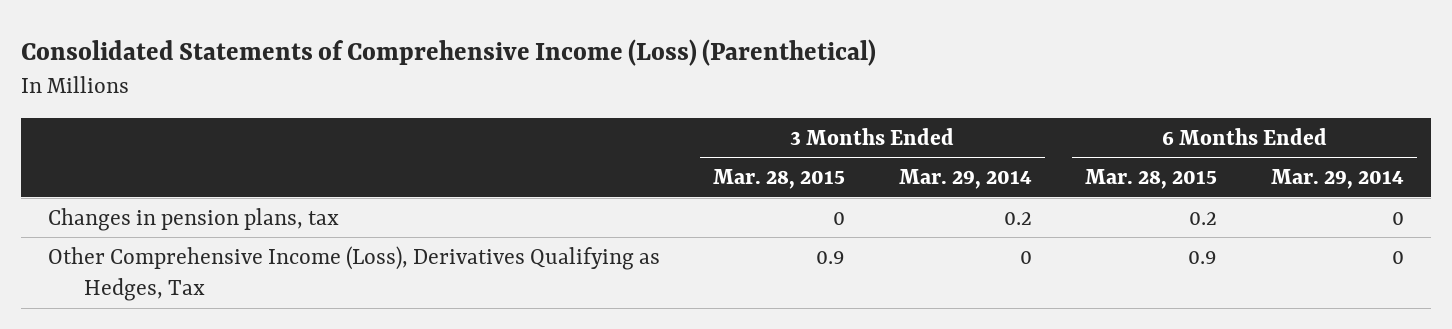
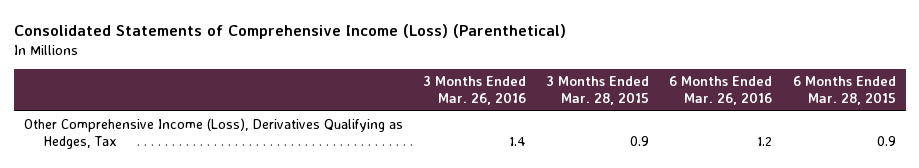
[898,169,1032,190] Mar. 29, 2014 -> none
[1270,169,1404,190] Mar. 29, 2014 -> none
none -> [422,76,526,105] 3 Months Ended Mar. 26, 2016
none -> [669,76,773,105] 6 Months Ended Mar. 26, 2016
[47,207,339,231] Changes in pension plans, tax -> none

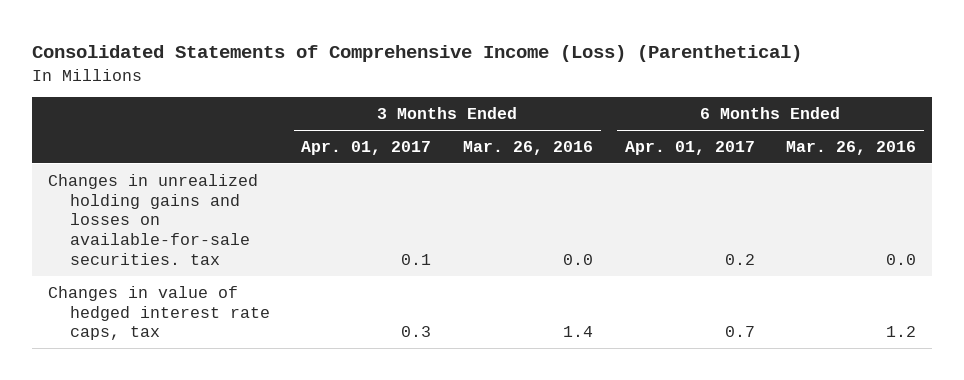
[546,76,650,105] 3 Months Ended Mar. 28, 2015 -> none
[792,76,896,105] 6 Months Ended Mar. 28, 2015 -> none
none -> [301,140,432,155] Apr. 01, 2017
none -> [624,140,755,155] Apr. 01, 2017
none -> [48,173,259,265] Changes in unrealized holding gains and losses on available-for-sale securities. tax
[23,118,403,150] Other Comprehensive Income (Loss), Derivatives Qualifying as Hedges, Tax -> [48,285,270,341] Changes in value of hedged interest rate caps, tax

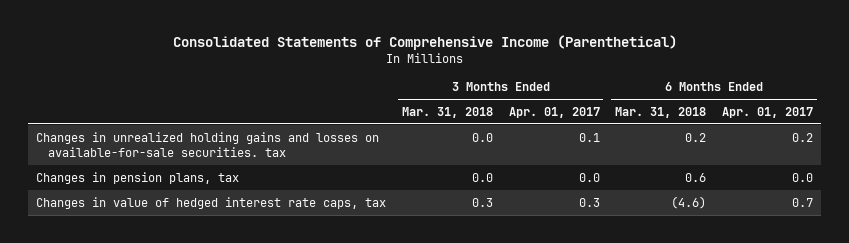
[32,45,803,63] Consolidated Statements of Comprehensive Income (Loss) (Parenthetical) -> [172,34,677,50] Consolidated Statements of Comprehensive Income (Parenthetical)
[462,140,593,155] Mar. 26, 2016 -> none
[786,140,917,155] Mar. 26, 2016 -> none
none -> [401,106,493,118] Mar. 31, 2018
none -> [615,106,707,118] Mar. 31, 2018
none -> [36,171,240,184] Changes in pension plans, tax

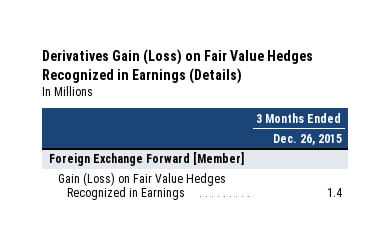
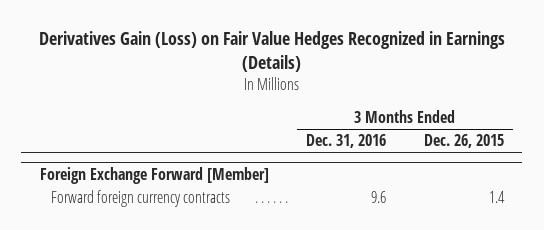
none -> [306,134,387,149] Dec. 31, 2016
[57,172,226,201] Gain (Loss) on Fair Value Hedges Recognized in Earnings -> [51,190,231,208] Forward foreign currency contracts

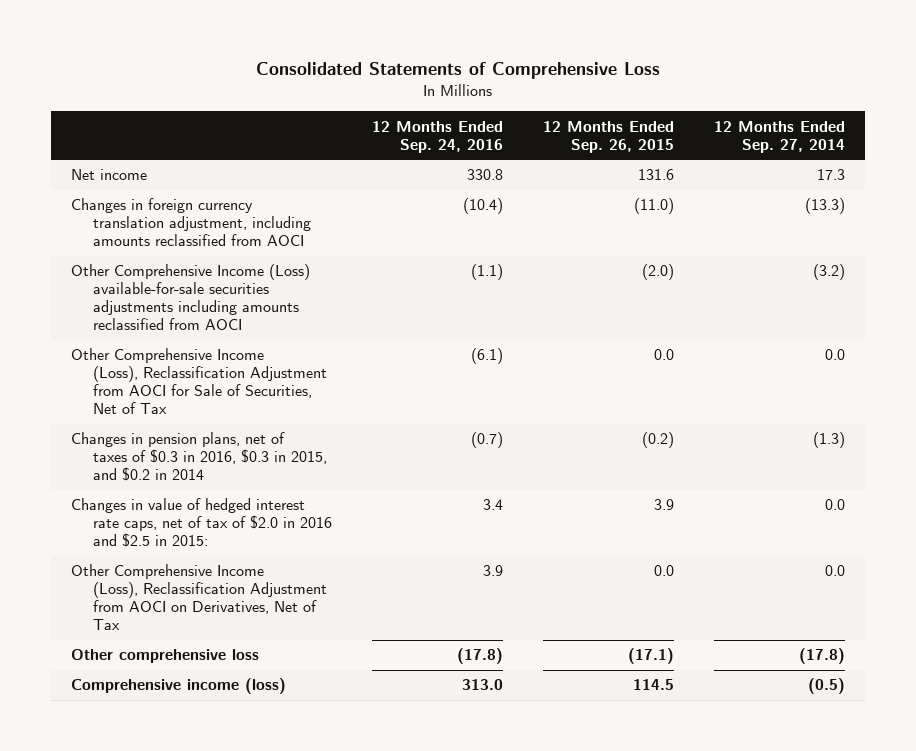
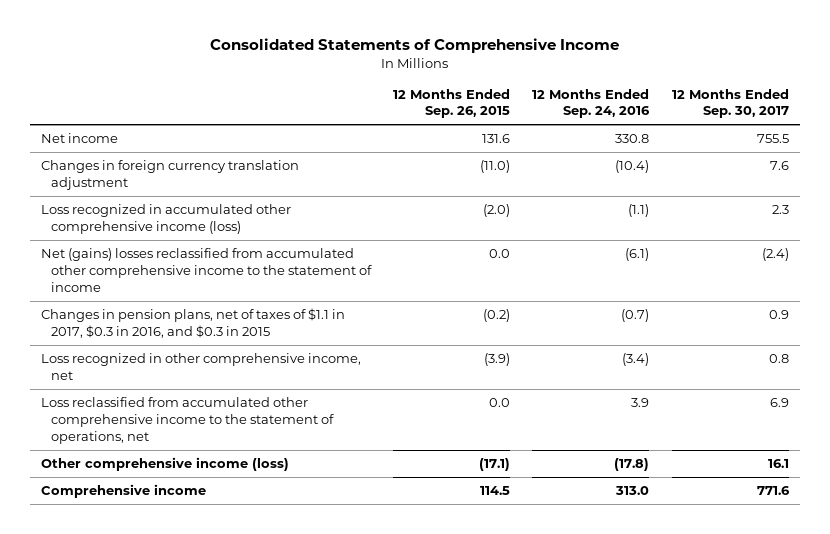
[256,61,661,79] Consolidated Statements of Comprehensive Loss -> [209,38,619,54] Consolidated Statements of Comprehensive Income
[714,120,846,153] 12 Months Ended Sep. 27, 2014 -> none
none -> [671,88,789,119] 12 Months Ended Sep. 30, 2017
[70,498,333,548] Changes in value of hedged interest rate caps, net of tax of $2.0 in 2016 and $2.5 in 2015: -> none
[70,198,312,247] Changes in foreign currency translation adjustment, including amounts reclassified from AOCI -> [41,160,300,190] Changes in foreign currency translation adjustment
[70,264,310,331] Other Comprehensive Income (Loss) available-for-sale securities adjustments including amounts reclassified from AOCI -> [41,204,292,234] Loss recognized in accumulated other comprehensive income (loss)
[70,348,328,415] Other Comprehensive Income (Loss), Reclassification Adjustment from AOCI for Sale of Securities, Net of Tax -> [41,248,372,292] Net (gains) losses reclassified from accumulated other comprehensive income to the statement of income
[70,432,328,482] Changes in pension plans, net of taxes of $0.3 in 2016, $0.3 in 2015, and $0.2 in 2014 -> [41,308,346,338] Changes in pension plans, net of taxes of $1.1 in 2017, $0.3 in 2016, and $0.3 in 2015
none -> [41,353,362,380] Loss recognized in other comprehensive income, net
[70,564,328,631] Other Comprehensive Income (Loss), Reclassification Adjustment from AOCI on Derivatives, Net of Tax -> [41,397,334,444] Loss reclassified from accumulated other comprehensive income to the statement of operations, net
[70,649,259,664] Other comprehensive loss -> [41,457,290,472] Other comprehensive income (loss)
[70,678,286,695] Comprehensive income (loss) -> [41,484,207,499] Comprehensive income

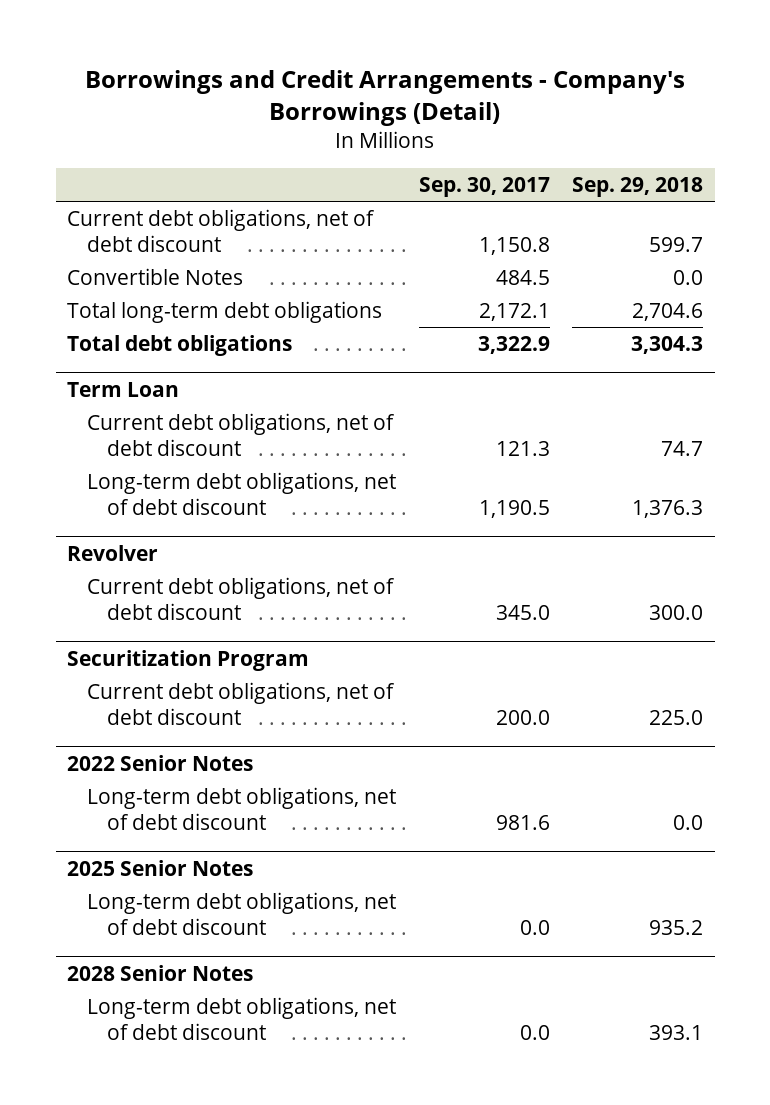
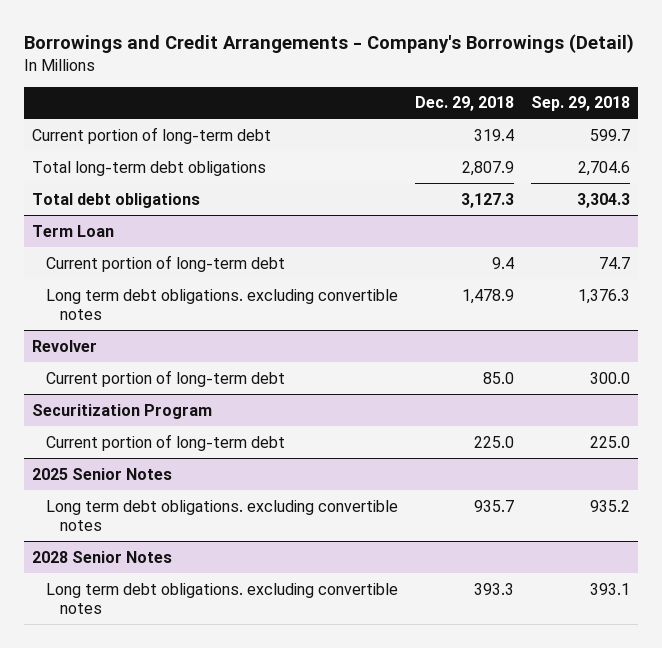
[418,177,550,198] Sep. 30, 2017 -> none
none -> [414,96,514,112] Dec. 29, 2018
[66,267,243,285] Convertible Notes -> none
[66,208,375,252] Current debt obligations, net of debt discount -> [32,126,272,144] Current portion of long-term debt
[87,412,396,456] Current debt obligations, net of debt discount -> [45,254,285,272] Current portion of long-term debt
[87,471,397,515] Long-term debt obligations, net of debt discount -> [45,288,398,320] Long term debt obligations. excluding convertible notes
[87,576,396,620] Current debt obligations, net of debt discount -> [45,369,285,387] Current portion of long-term debt
[66,754,253,771] 2022 Senior Notes -> none
[87,786,397,830] Long-term debt obligations, net of debt discount -> none
[87,681,396,725] Current debt obligations, net of debt discount -> [45,433,285,451] Current portion of long-term debt
[87,891,397,935] Long-term debt obligations, net of debt discount -> [45,499,398,531] Long term debt obligations. excluding convertible notes
[87,996,397,1040] Long-term debt obligations, net of debt discount -> [45,582,398,614] Long term debt obligations. excluding convertible notes

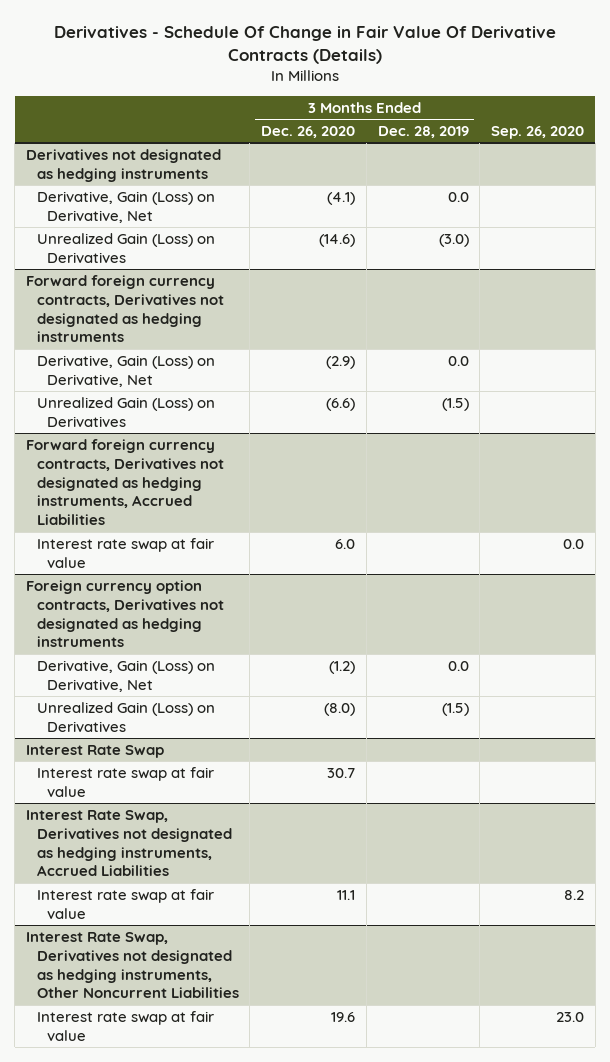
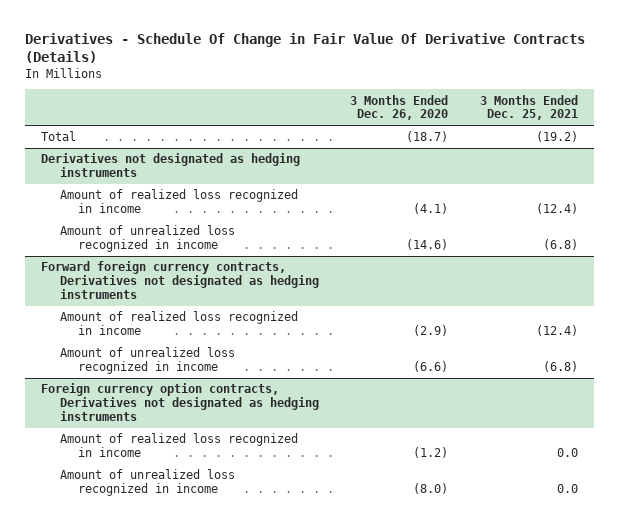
[377,125,469,138] Dec. 28, 2019 -> none
[490,125,584,139] Sep. 26, 2020 -> none
none -> [480,94,579,121] 3 Months Ended Dec. 25, 2021
none -> [41,131,77,142] Total
[36,190,215,223] Derivative, Gain (Loss) on Derivative, Net -> [59,189,298,214] Amount of realized loss recognized in income
[36,232,215,263] Unrealized Gain (Loss) on Derivatives -> [59,225,235,253] Amount of unrealized loss recognized in income
[26,438,224,526] Forward foreign currency contracts, Derivatives not designated as hedging instruments, Accrued Liabilities -> none
[36,537,214,568] Interest rate swap at fair value -> none
[36,354,215,387] Derivative, Gain (Loss) on Derivative, Net -> [59,311,298,336] Amount of realized loss recognized in income
[36,396,215,427] Unrealized Gain (Loss) on Derivatives -> [59,347,235,375] Amount of unrealized loss recognized in income
[26,744,165,758] Interest Rate Swap -> none
[36,766,214,797] Interest rate swap at fair value -> none
[26,809,232,877] Interest Rate Swap, Derivatives not designated as hedging instruments, Accrued Liabilities -> none
[36,888,214,919] Interest rate swap at fair value -> none
[26,931,239,999] Interest Rate Swap, Derivatives not designated as hedging instruments, Other Noncurrent Liabilities -> none
[36,1010,214,1041] Interest rate swap at fair value -> none
[36,659,215,692] Derivative, Gain (Loss) on Derivative, Net -> [59,433,298,458] Amount of realized loss recognized in income
[36,701,215,732] Unrealized Gain (Loss) on Derivatives -> [59,469,235,497] Amount of unrealized loss recognized in income

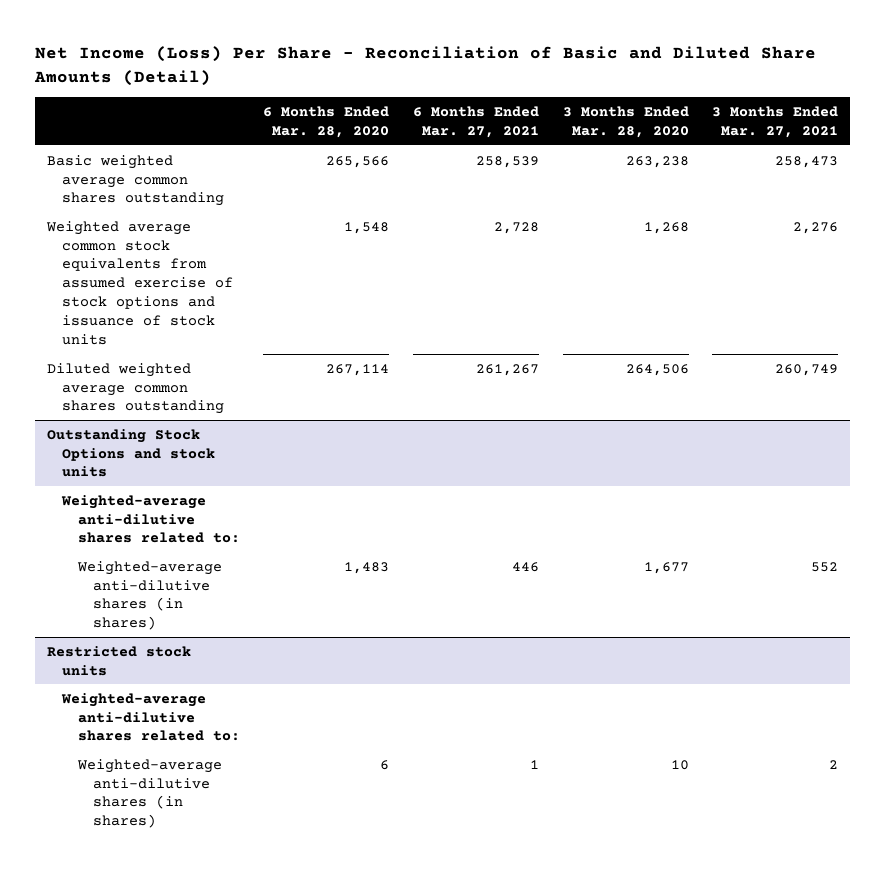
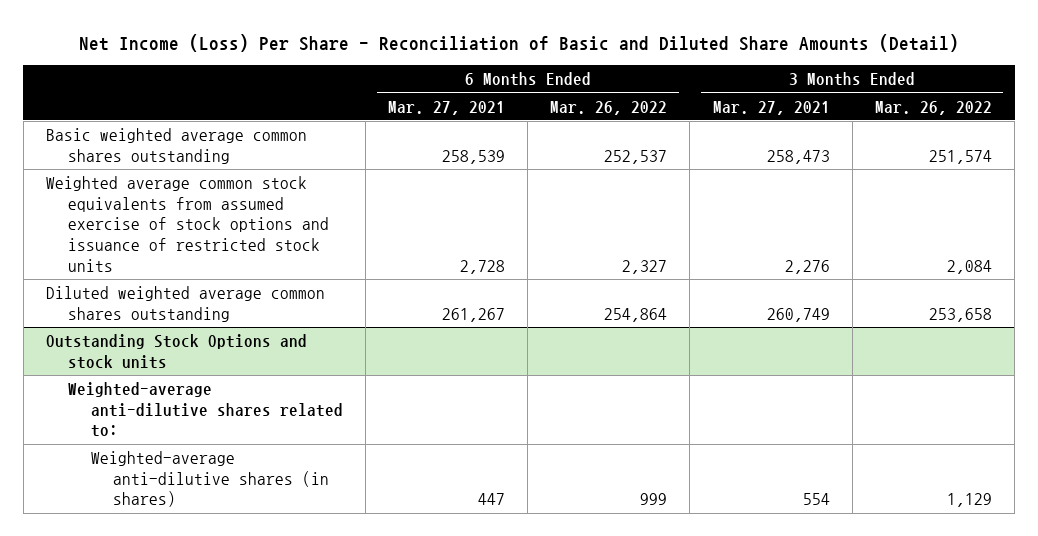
[263,105,390,138] 6 Months Ended Mar. 28, 2020 -> none
[562,105,689,138] 3 Months Ended Mar. 28, 2020 -> none
none -> [550,100,668,115] Mar. 26, 2022
none -> [874,100,992,115] Mar. 26, 2022
[45,220,234,346] Weighted average common stock equivalents from assumed exercise of stock options and issuance of stock units -> [46,175,330,272] Weighted average common stock equivalents from assumed exercise of stock options and issuance of restricted stock units
[46,645,191,676] Restricted stock units -> none
[61,692,240,742] Weighted-average anti-dilutive shares related to: -> none
[76,758,222,829] Weighted-average anti-dilutive shares (in shares) -> none
[511,561,539,572] 446 -> [478,493,506,506] 447
[811,561,839,572] 552 -> [802,493,830,506] 554

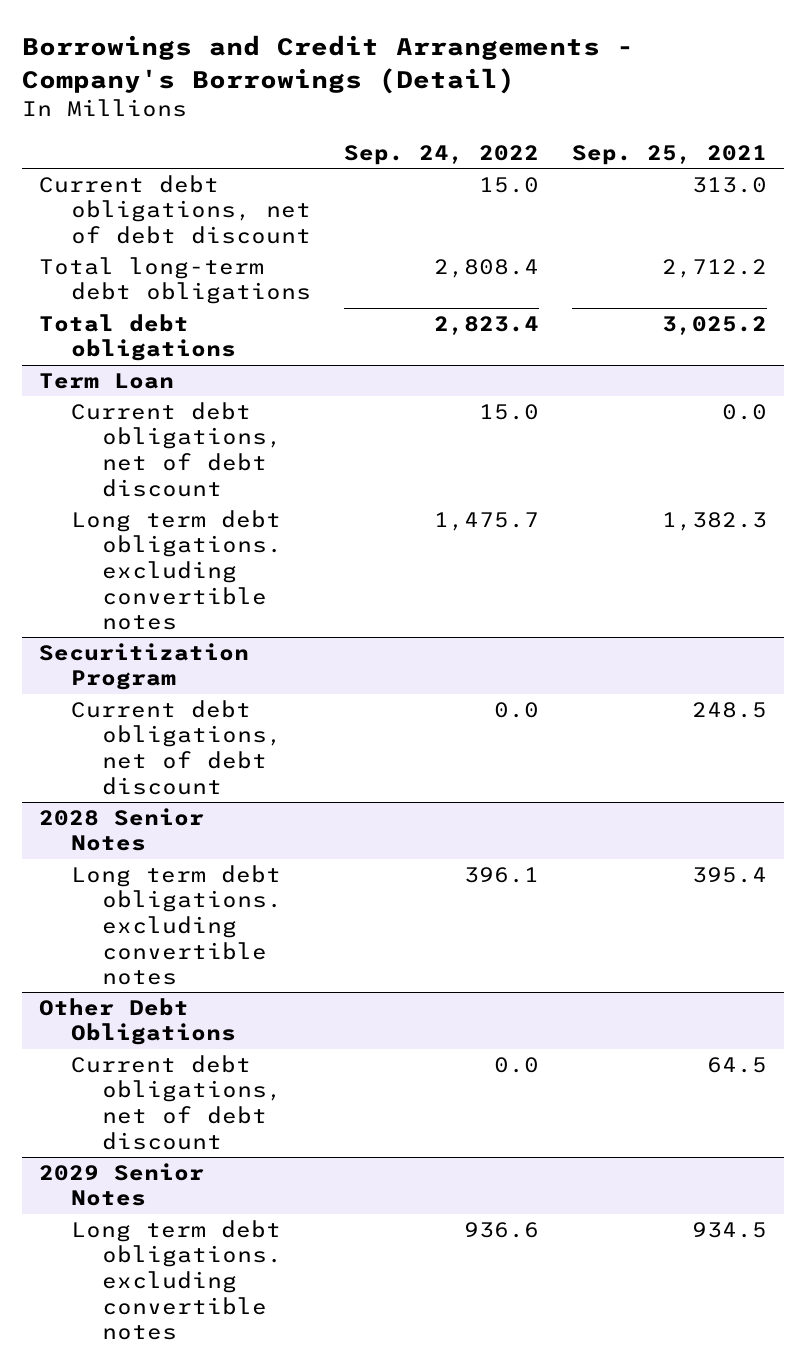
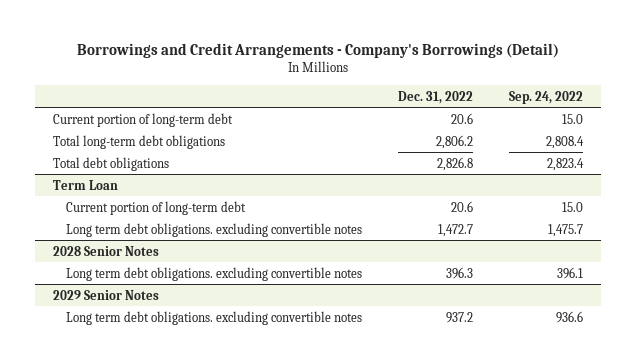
[572,144,768,165] Sep. 25, 2021 -> none
none -> [398,90,474,104] Dec. 31, 2022
[39,174,311,245] Current debt obligations, net of debt discount -> [53,112,234,127] Current portion of long-term debt
[70,401,283,497] Current debt obligations, net of debt discount -> [65,200,246,215] Current portion of long-term debt
[39,642,250,691] Securitization Program -> none
[70,699,283,795] Current debt obligations, net of debt discount -> none
[39,997,236,1046] Other Debt Obligations -> none
[70,1054,283,1150] Current debt obligations, net of debt discount -> none

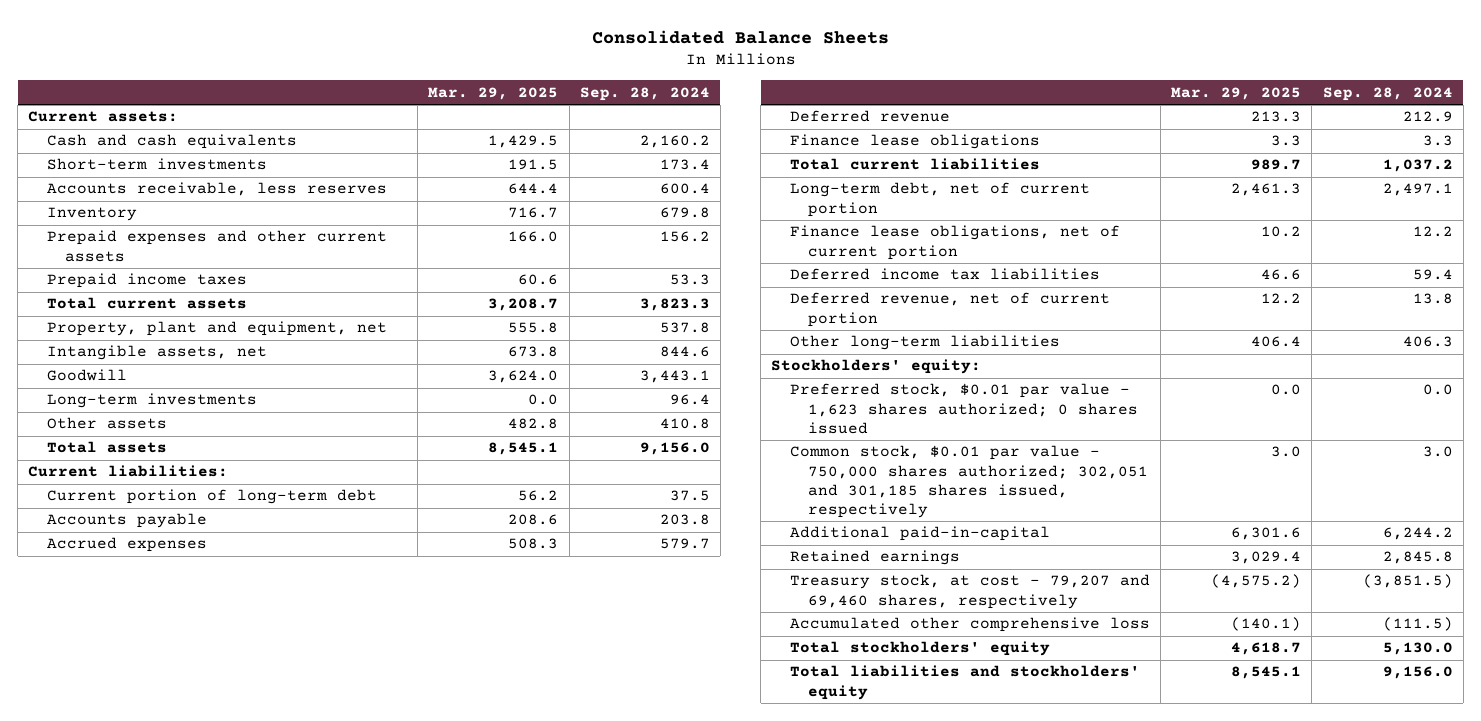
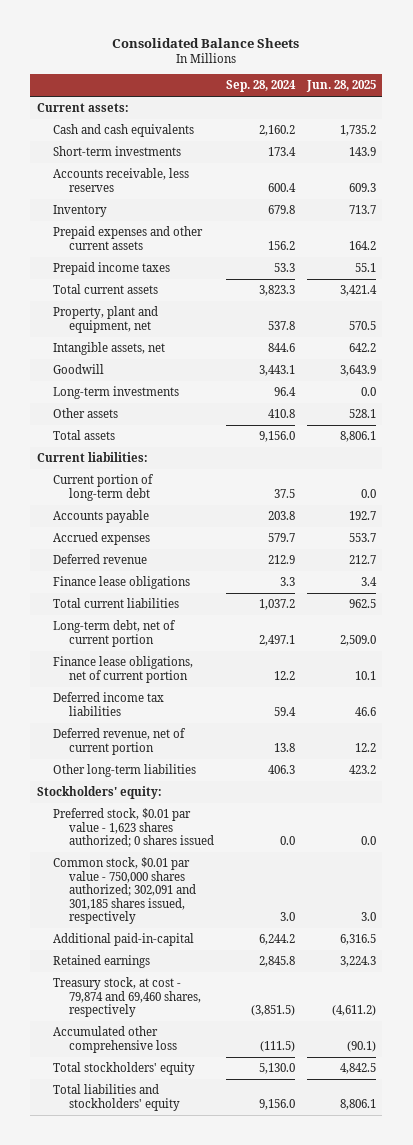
[428,86,559,100] Mar. 29, 2025 -> none
none -> [306,80,377,93] Jun. 28, 2025
[789,445,1149,519] Common stock, $0.01 par value - 750,000 shares authorized; 302,051 and 301,185 shares issued, respectively -> [52,857,196,925] Common stock, $0.01 par value - 750,000 shares authorized; 302,091 and 301,185 shares issued, respectively
[789,574,1150,609] Treasury stock, at cost - 79,207 and 69,460 shares, respectively -> [52,977,201,1018] Treasury stock, at cost - 79,874 and 69,460 shares, respectively

